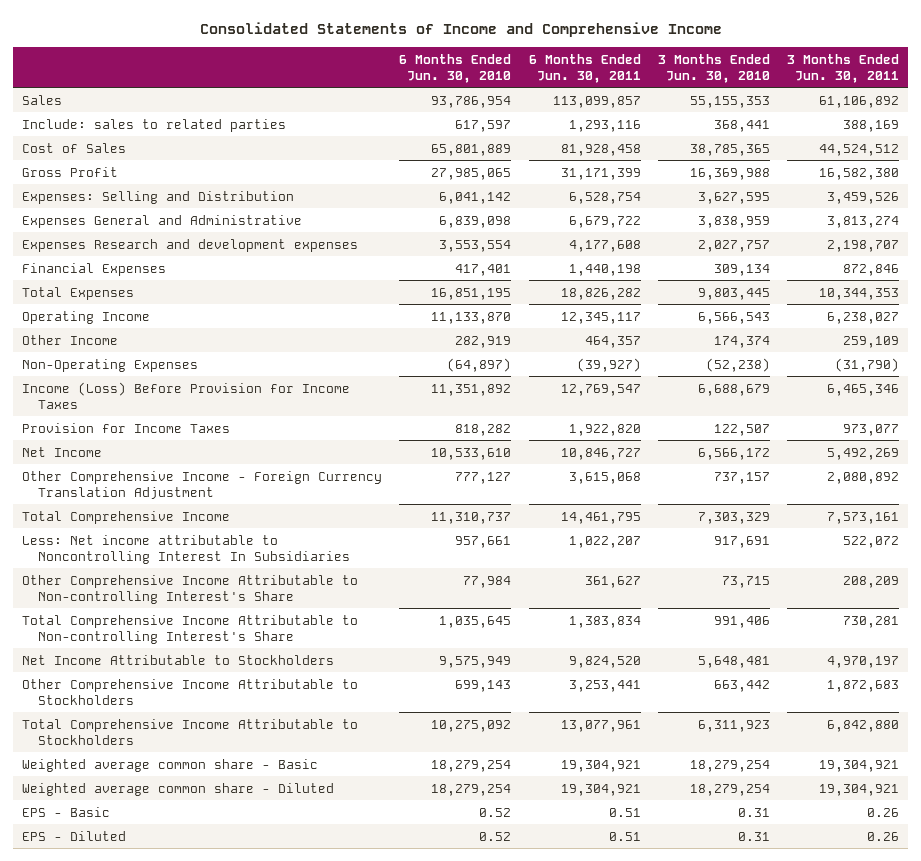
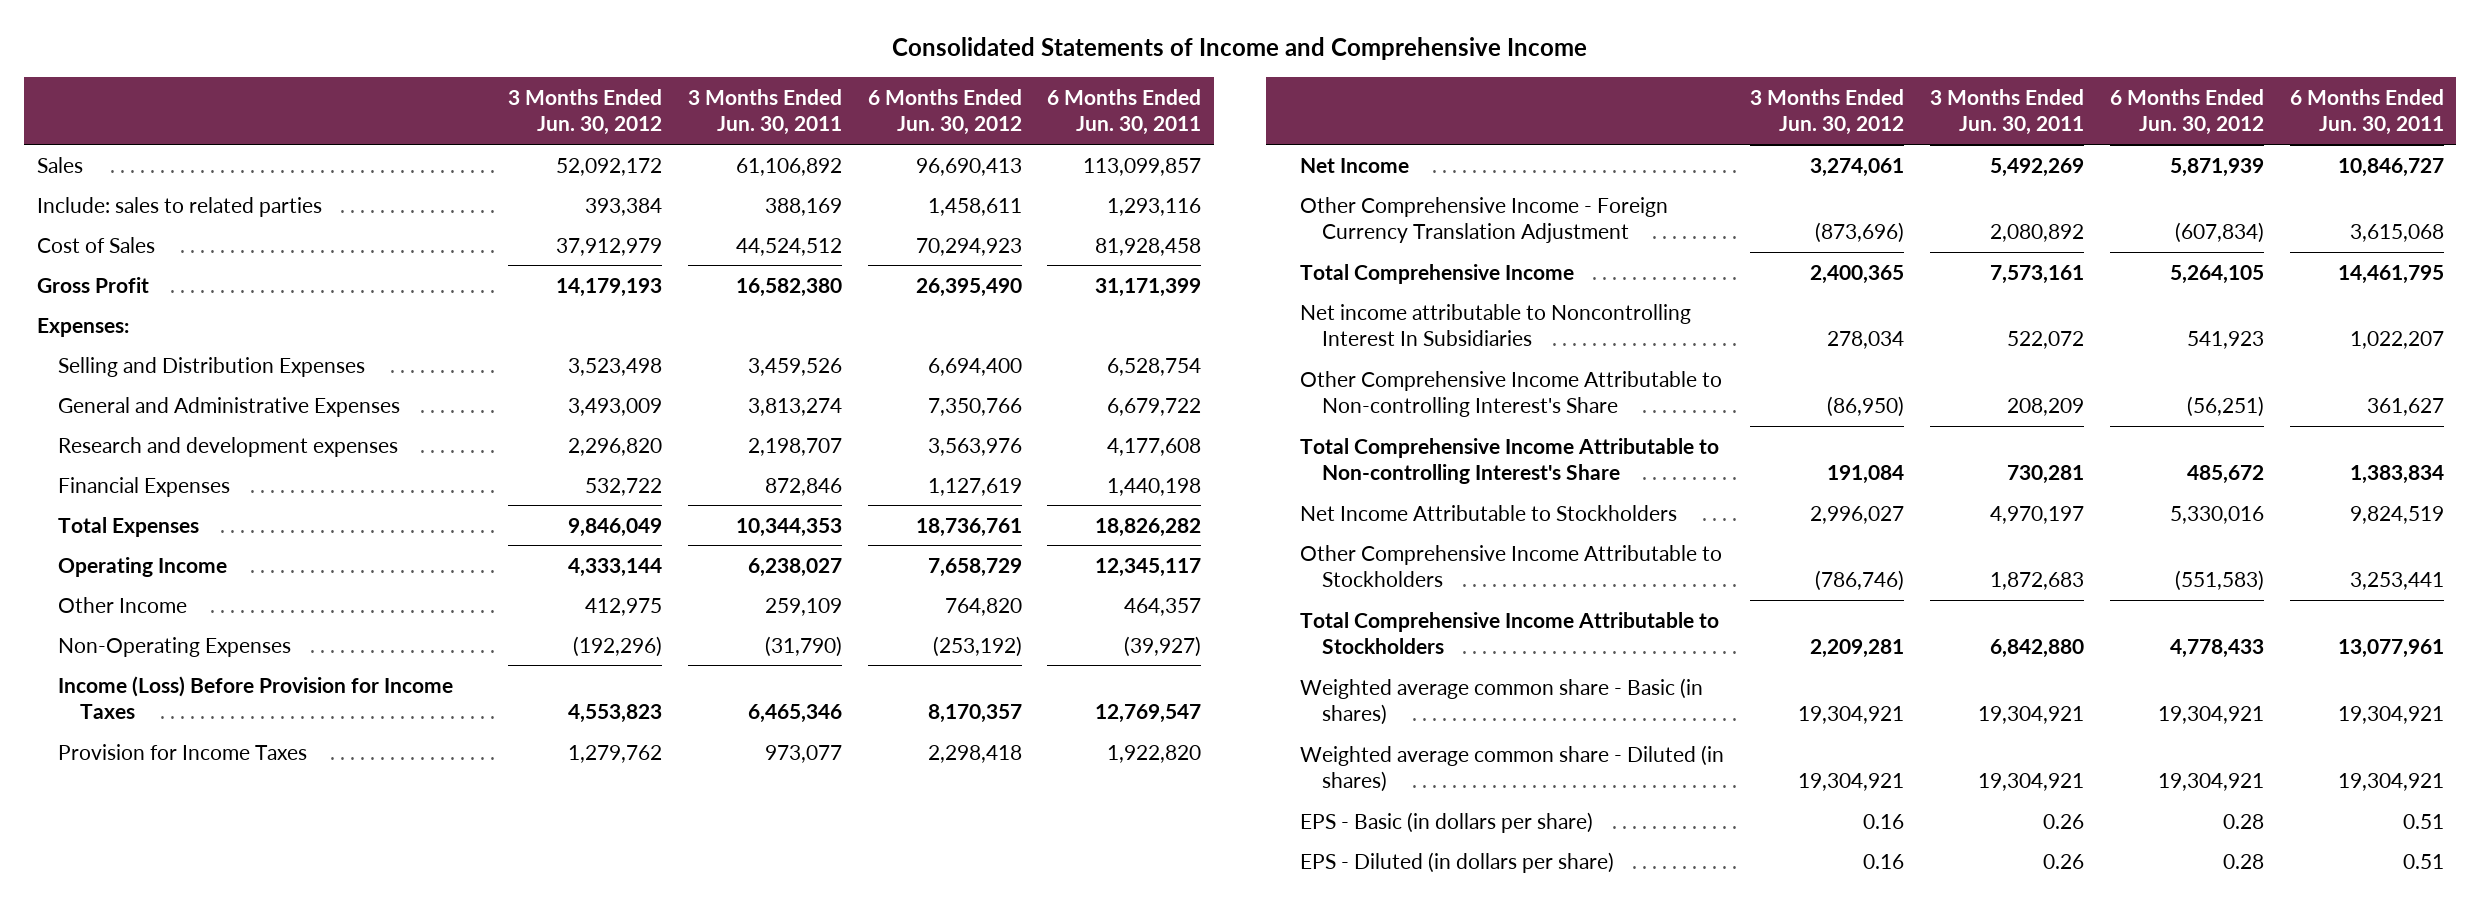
[399,53,512,83] 6 Months Ended Jun. 30, 2010 -> none
[657,53,770,83] 3 Months Ended Jun. 30, 2010 -> none
none -> [508,88,663,136] 3 Months Ended Jun. 30, 2012
none -> [867,88,1022,136] 6 Months Ended Jun. 30, 2012
none -> [36,317,129,337] Expenses:
[21,190,294,204] Expenses: Selling and Distribution -> [58,356,366,377] Selling and Distribution Expenses
[21,214,302,228] Expenses General and Administrative -> [58,396,401,417] General and Administrative Expenses
[21,238,358,252] Expenses Research and development expenses -> [58,436,399,457] Research and development expenses
[21,534,351,564] Less: Net income attributable to Noncontrolling Interest In Subsidiaries -> [1300,303,1692,347] Net income attributable to Noncontrolling Interest In Subsidiaries
[568,655,641,668] 9,824,520 -> [2349,505,2444,524] 9,824,519
[21,758,318,772] Weighted average common share - Basic -> [1300,677,1704,726] Weighted average common share - Basic (in shares)
[21,782,334,796] Weighted average common share - Diluted -> [1300,744,1725,793] Weighted average common share - Diluted (in shares)
[21,806,110,817] EPS - Basic -> [1300,811,1594,833] EPS - Basic (in dollars per share)
[21,830,126,841] EPS - Diluted -> [1300,851,1615,873] EPS - Diluted (in dollars per share)

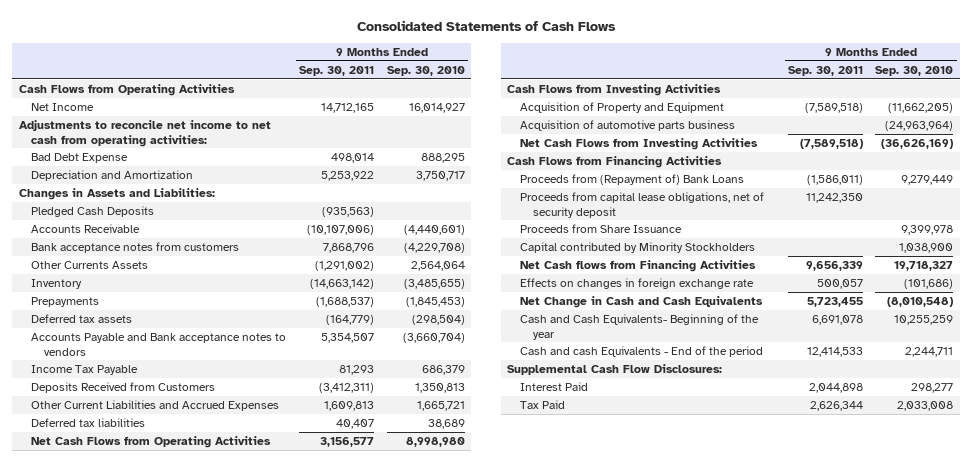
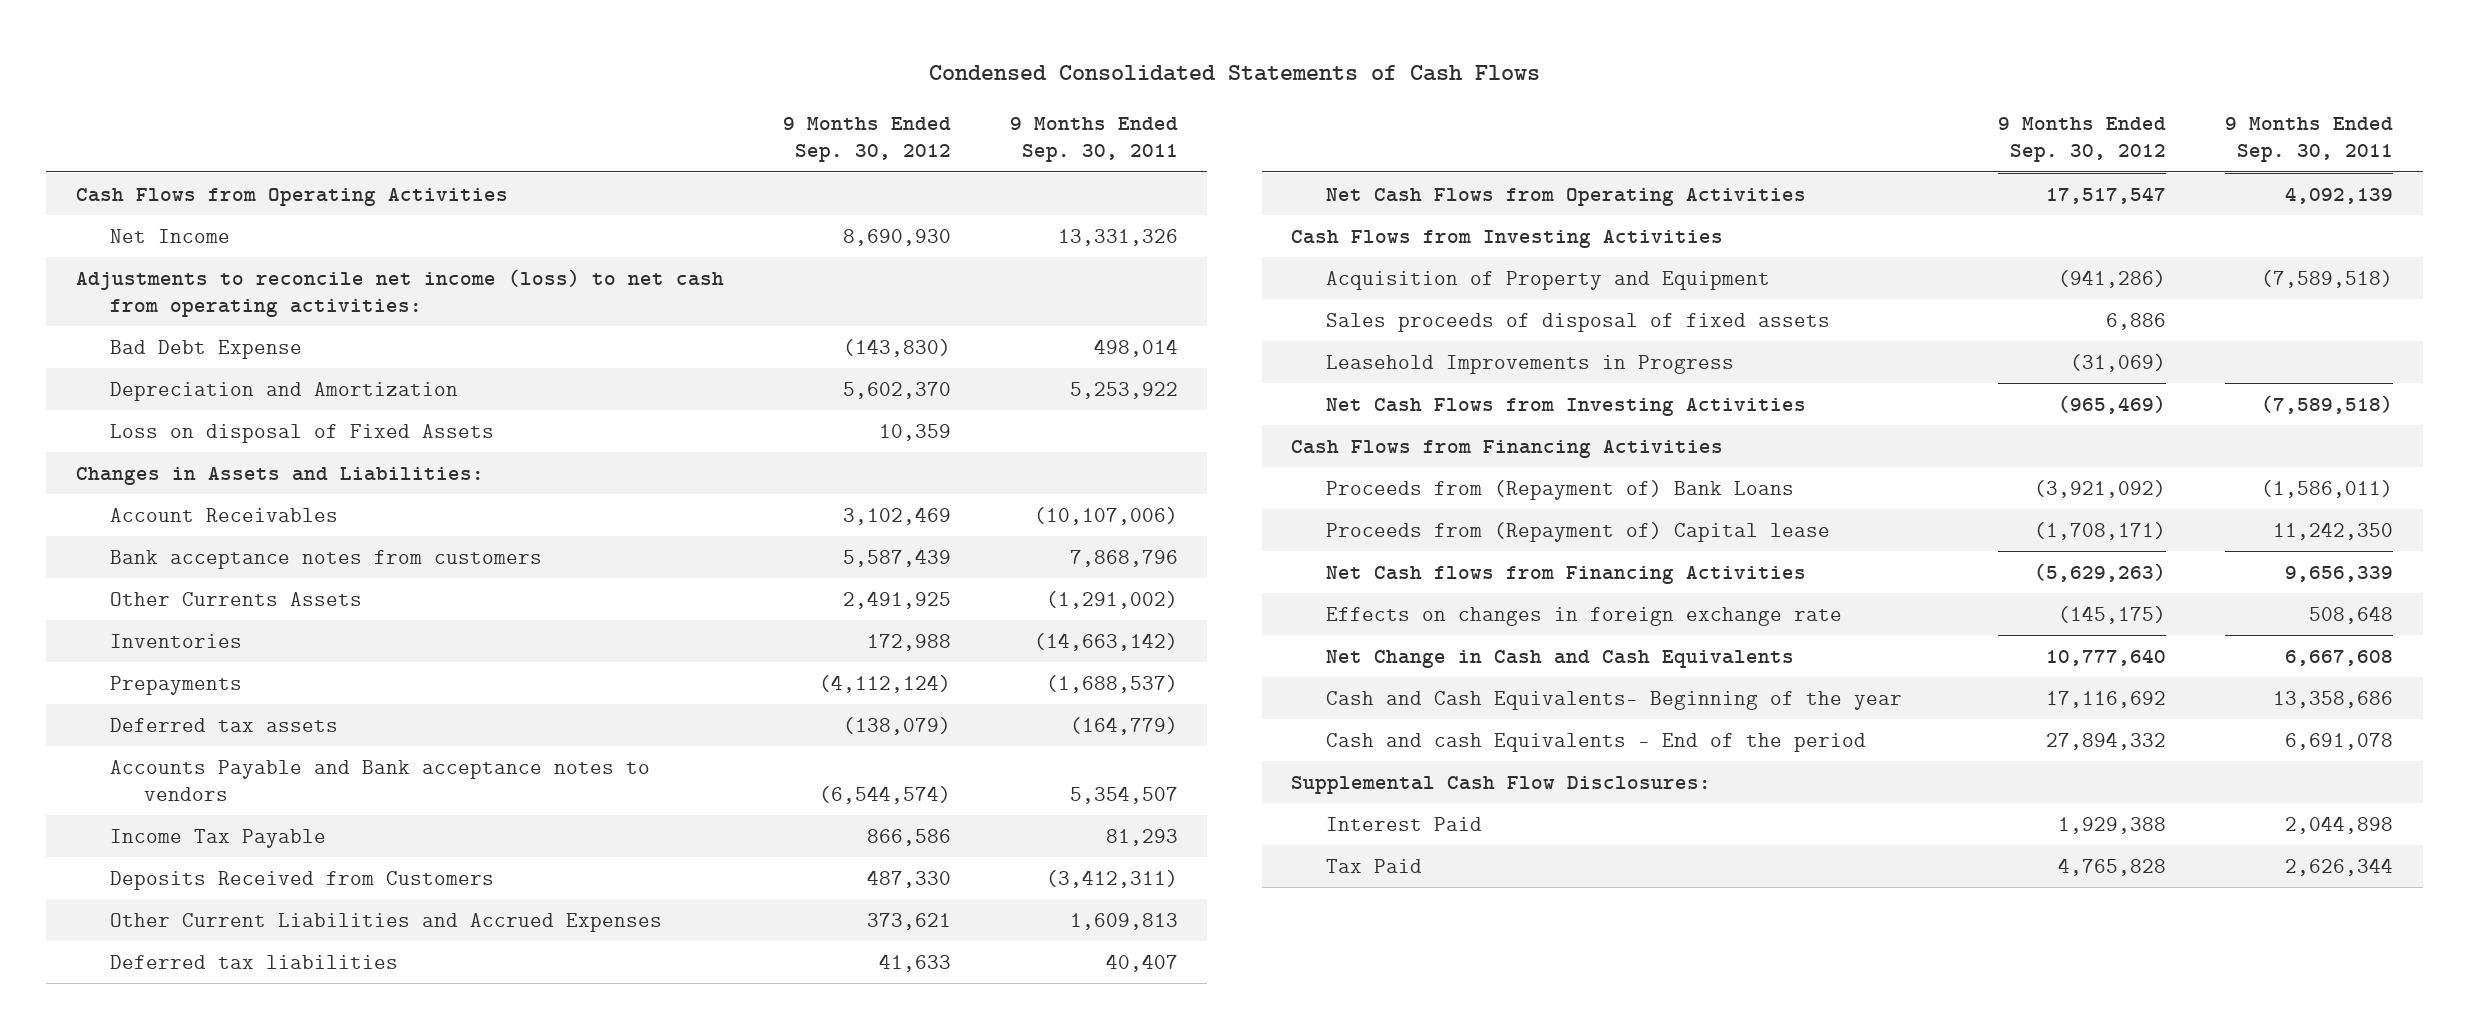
[356,20,616,32] Consolidated Statements of Cash Flows -> [928,65,1540,82] Condensed Consolidated Statements of Cash Flows
[386,65,465,76] Sep. 30, 2010 -> none
none -> [782,117,951,163] 9 Months Ended Sep. 30, 2012
[320,102,374,113] 14,712,165 -> [1057,228,1178,246] 13,331,326
[18,119,271,147] Adjustments to reconcile net income to net cash from operating activities: -> [75,268,724,317] Adjustments to reconcile net income (loss) to net cash from operating activities:
none -> [110,423,495,443] Loss on disposal of Fixed Assets
[31,205,155,217] Pledged Cash Deposits -> none
[31,223,141,233] Accounts Receivable -> [110,507,339,522] Account Receivables
[31,278,83,289] Inventory -> [110,633,243,648] Inventories
[319,436,374,447] 3,156,577 -> [2285,186,2394,204] 4,092,139
[520,119,736,131] Acquisition of automotive parts business -> none
none -> [1325,312,1830,332] Sales proceeds of disposal of fixed assets
none -> [1325,354,1734,374] Leasehold Improvements in Progress
[520,223,683,233] Proceeds from Share Issuance -> none
[520,241,756,253] Capital contributed by Minority Stockholders -> none
[520,191,765,218] Proceeds from capital lease obligations, net of security deposit -> [1325,521,1830,542] Proceeds from (Repayment of) Capital lease
[816,278,863,289] 500,057 -> [2309,605,2394,624] 508,648
[806,296,863,307] 5,723,455 -> [2285,649,2394,666] 6,667,608
[811,314,863,325] 6,691,078 -> [2273,690,2394,708] 13,358,686
[806,346,863,357] 12,414,533 -> [2285,732,2394,750] 6,691,078

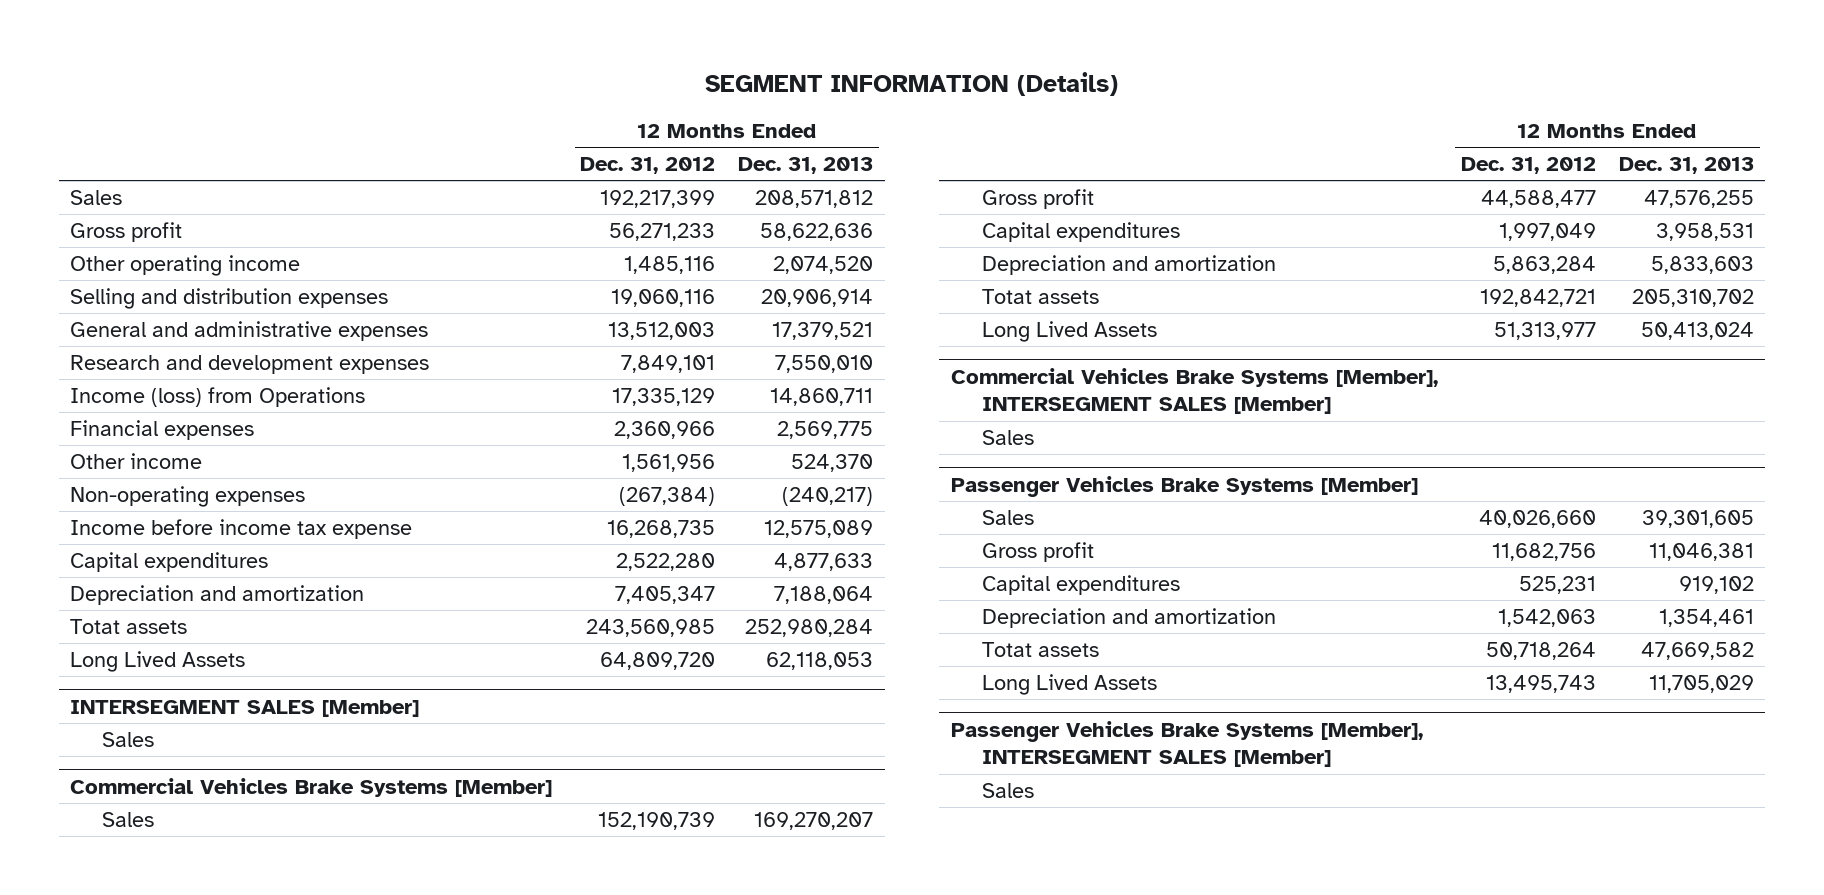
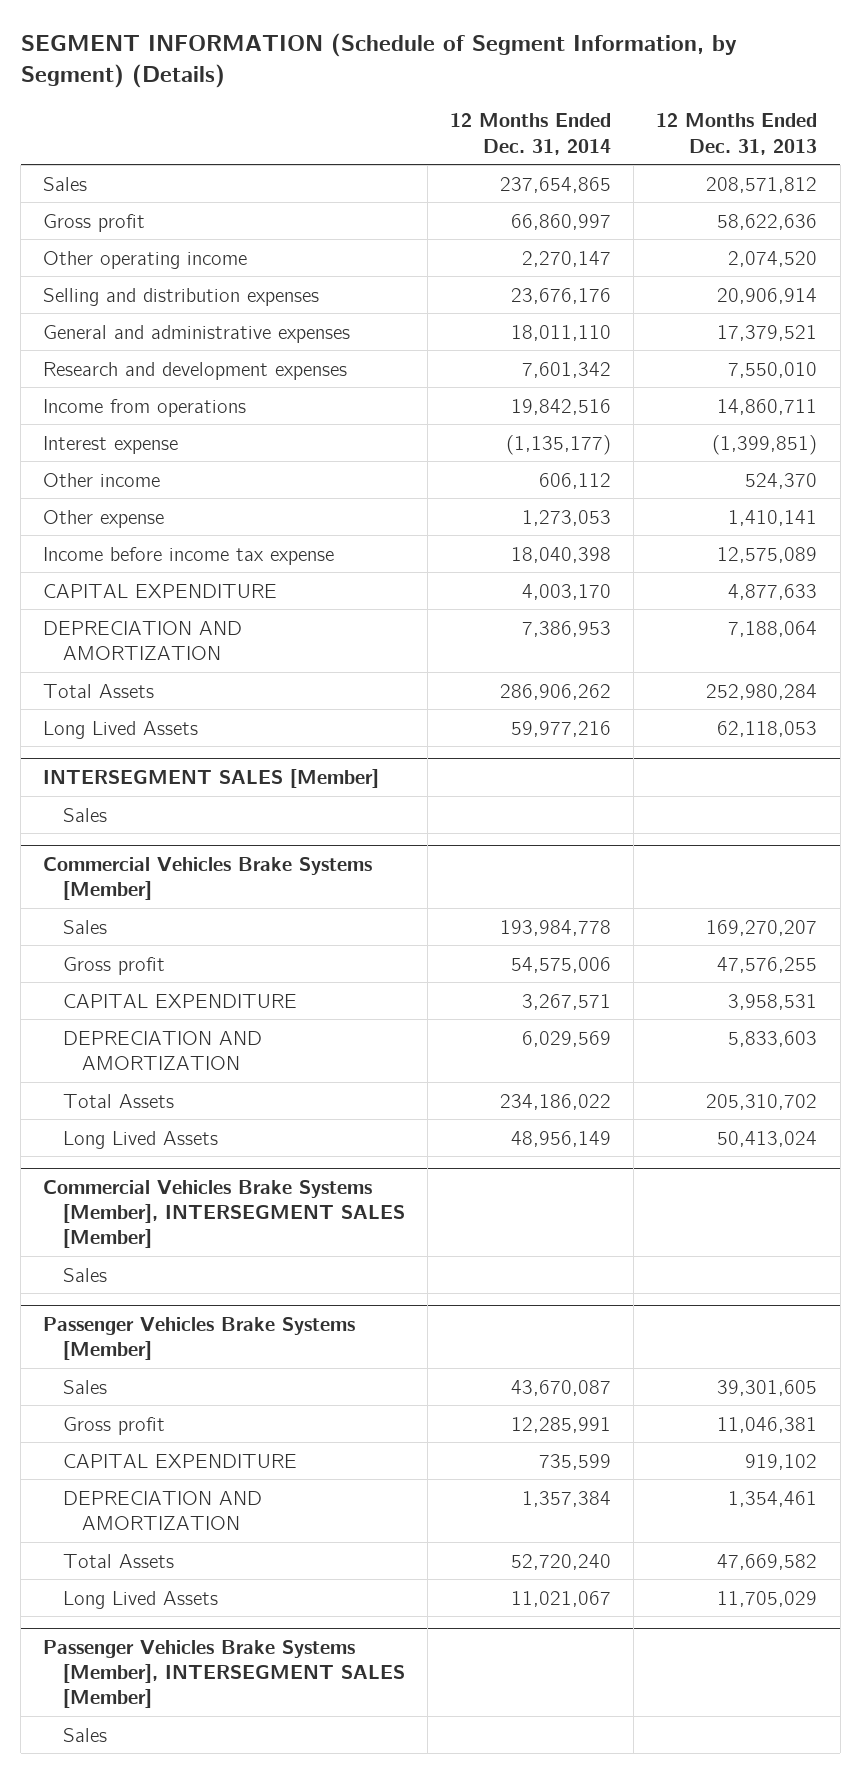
[705,72,1119,97] SEGMENT INFORMATION (Details) -> [20,33,737,89] SEGMENT INFORMATION (Schedule of Segment Information, by Segment) (Details)
[580,156,716,174] Dec. 31, 2012 -> none
none -> [450,113,612,155] 12 Months Ended Dec. 31, 2014
[70,419,255,440] Financial expenses -> none
[70,386,366,407] Income (loss) from Operations -> [43,398,247,417] Income from operations
none -> [43,435,179,454] Interest expense
[70,485,306,507] Non-operating expenses -> none
none -> [43,509,165,528] Other expense
[70,551,269,572] Capital expenditures -> [43,583,278,598] CAPITAL EXPENDITURE
[70,584,365,605] Depreciation and amortization -> [43,620,243,660] DEPRECIATION AND AMORTIZATION
[70,618,188,634] Totat assets -> [43,683,155,698] Total Assets
[982,221,1181,242] Capital expenditures -> [62,993,297,1008] CAPITAL EXPENDITURE
[982,254,1277,275] Depreciation and amortization -> [62,1030,262,1070] DEPRECIATION AND AMORTIZATION
[982,288,1100,304] Totat assets -> [62,1093,174,1108] Total Assets
[982,574,1181,595] Capital expenditures -> [62,1453,297,1468] CAPITAL EXPENDITURE
[982,607,1277,628] Depreciation and amortization -> [62,1490,262,1530] DEPRECIATION AND AMORTIZATION
[982,641,1100,657] Totat assets -> [62,1553,174,1568] Total Assets

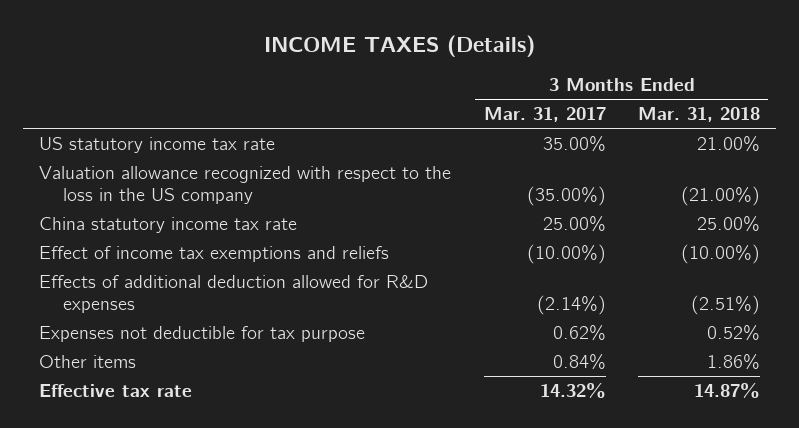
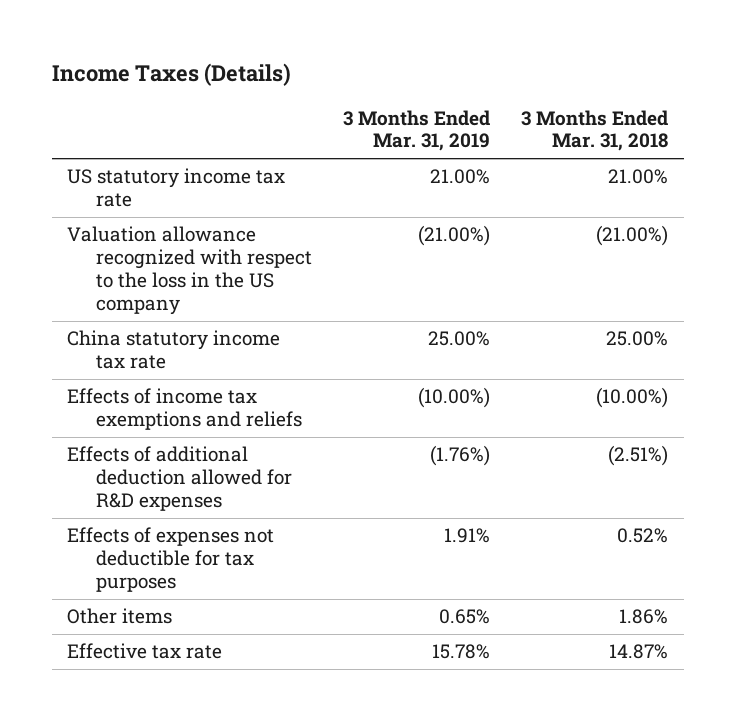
[263,34,535,57] INCOME TAXES (Details) -> [51,63,291,87] Income Taxes (Details)
[483,107,606,123] Mar. 31, 2017 -> none
none -> [343,109,491,152] 3 Months Ended Mar. 31, 2019
[39,245,390,262] Effect of income tax exemptions and reliefs -> [67,388,303,431] Effects of income tax exemptions and reliefs
[39,325,366,342] Expenses not deductible for tax purpose -> [67,527,275,593] Effects of expenses not deductible for tax purposes

